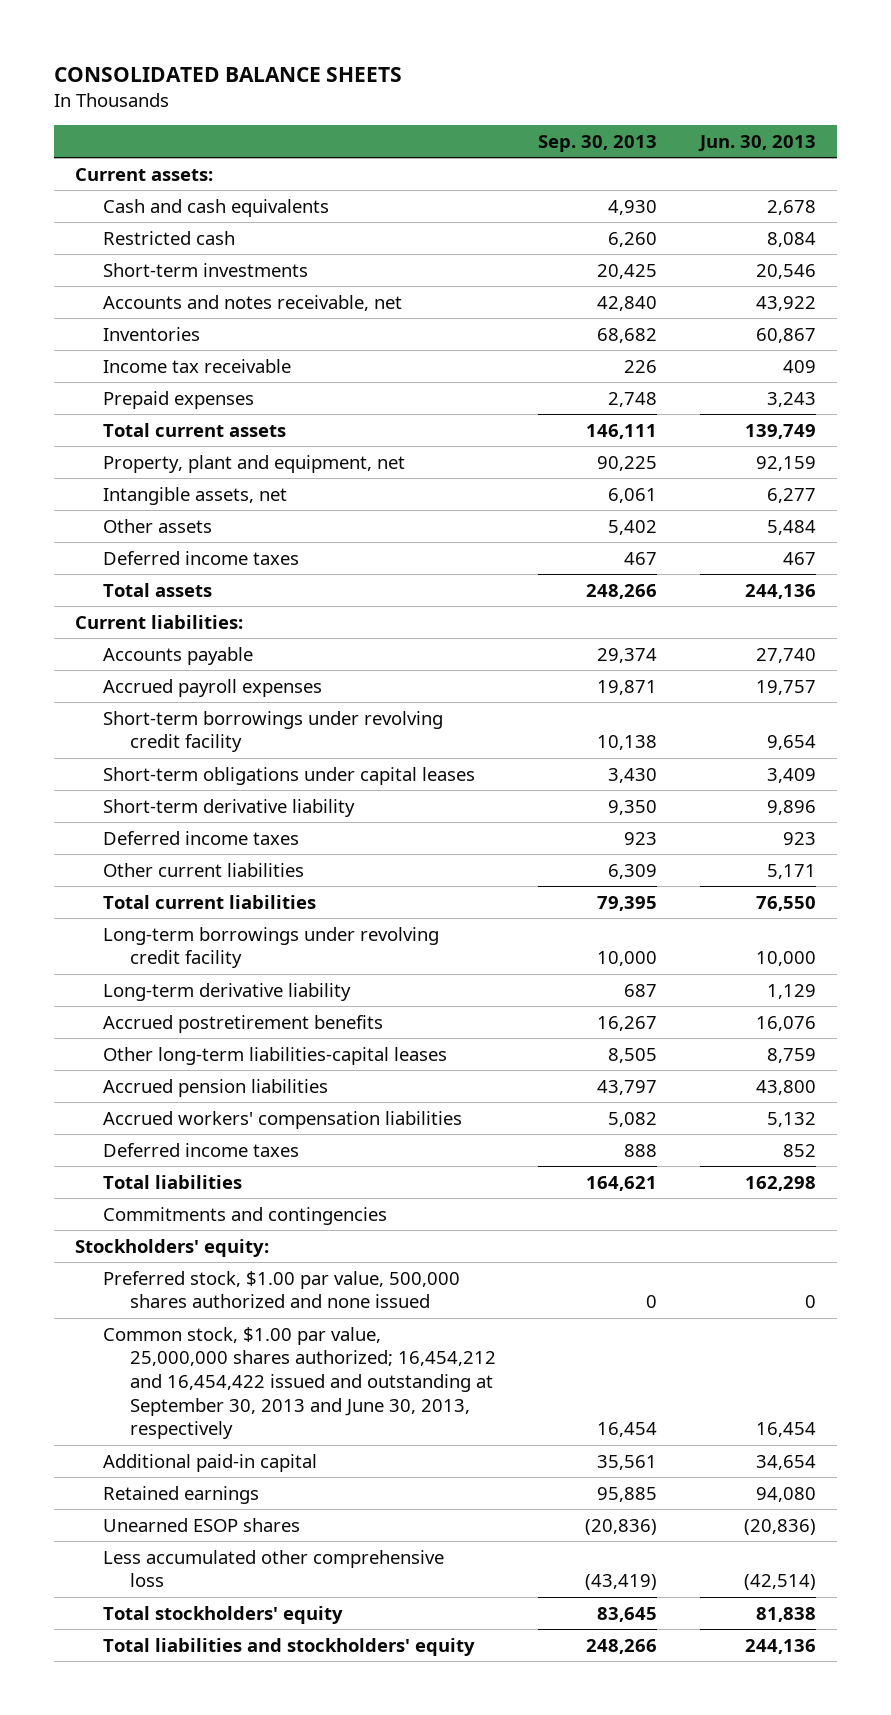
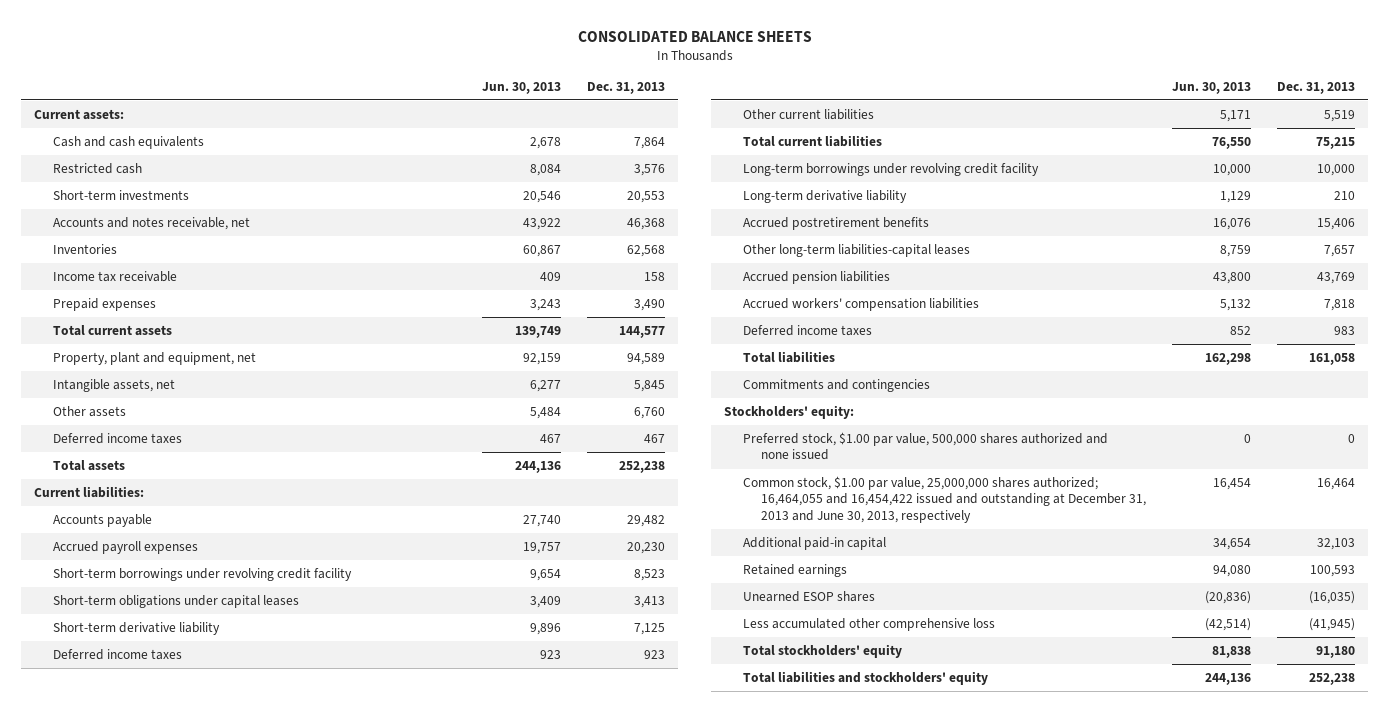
[538,134,658,152] Sep. 30, 2013 -> none
none -> [587,81,666,94] Dec. 31, 2013
[102,1326,497,1440] Common stock, $1.00 par value, 25,000,000 shares authorized; 16,454,212 and 16,454,422 issued and outstanding at September 30, 2013 and June 30, 2013, respectively -> [742,475,1147,524] Common stock, $1.00 par value, 25,000,000 shares authorized; 16,464,055 and 16,454,422 issued and outstanding at December 31, 2013 and June 30, 2013, respectively

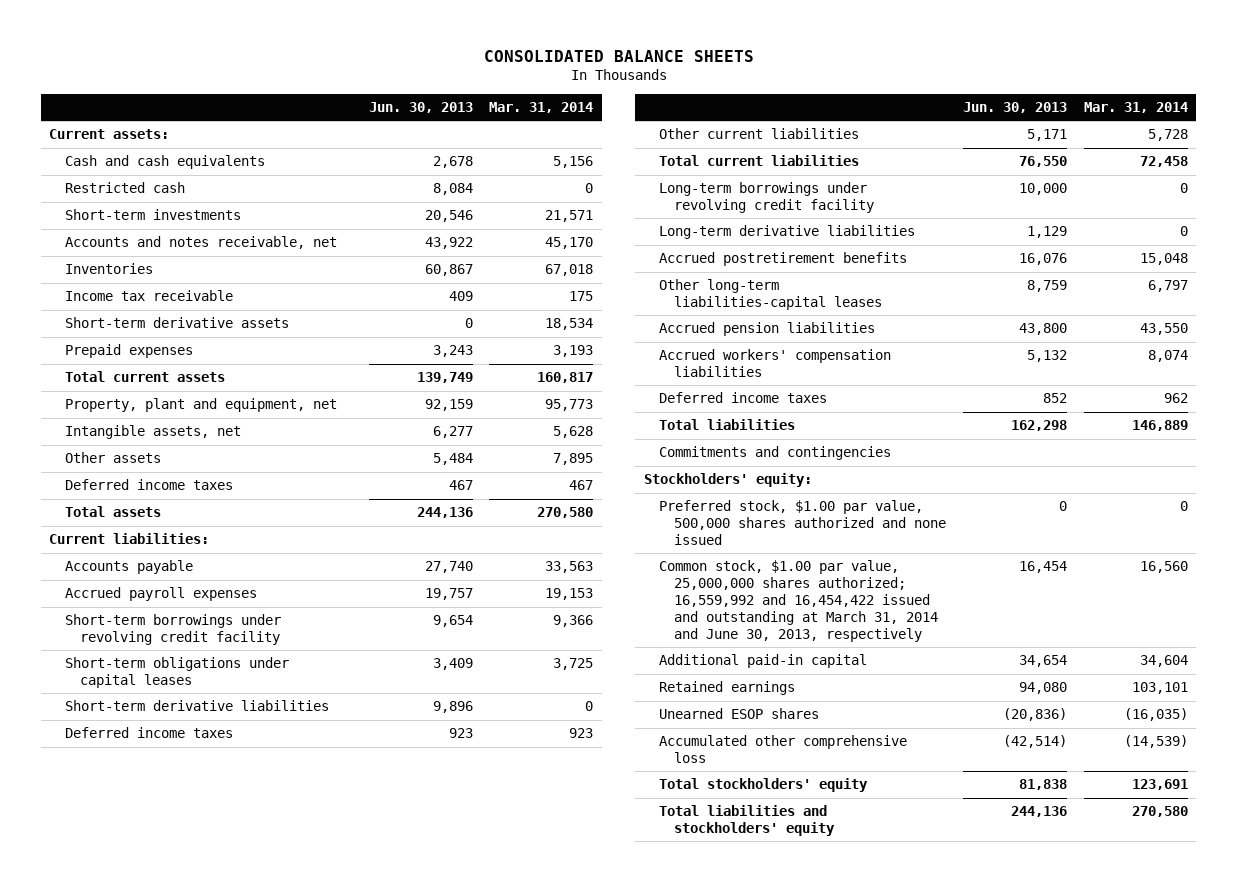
[587,81,666,94] Dec. 31, 2013 -> none
none -> [489,101,594,113] Mar. 31, 2014
none -> [64,317,289,329] Short-term derivative assets
[52,621,220,635] Short-term derivative liability -> [64,700,329,712] Short-term derivative liabilities
[742,189,907,203] Long-term derivative liability -> [659,225,916,240] Long-term derivative liabilities
[742,475,1147,524] Common stock, $1.00 par value, 25,000,000 shares authorized; 16,464,055 and 16,454,422 issued and outstanding at December 31, 2013 and June 30, 2013, respectively -> [659,560,939,642] Common stock, $1.00 par value, 25,000,000 shares authorized; 16,559,992 and 16,454,422 issued and outstanding at March 31, 2014 and June 30, 2013, respectively
[742,617,995,631] Less accumulated other comprehensive loss -> [659,735,908,764] Accumulated other comprehensive loss

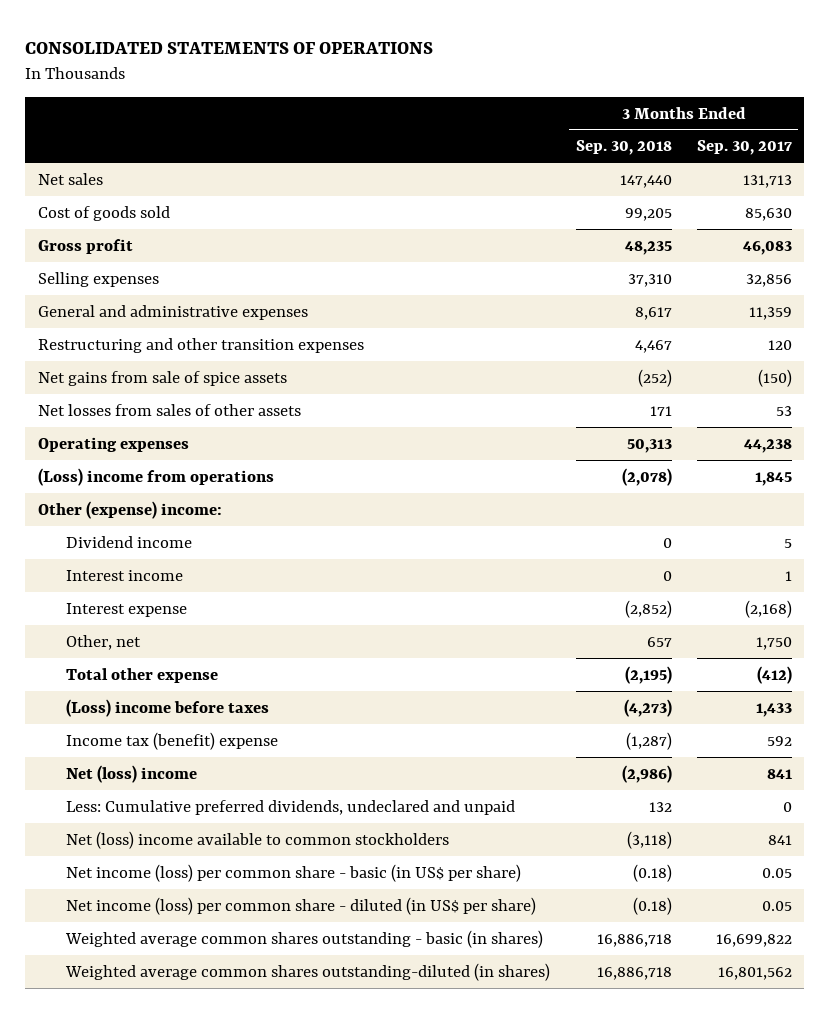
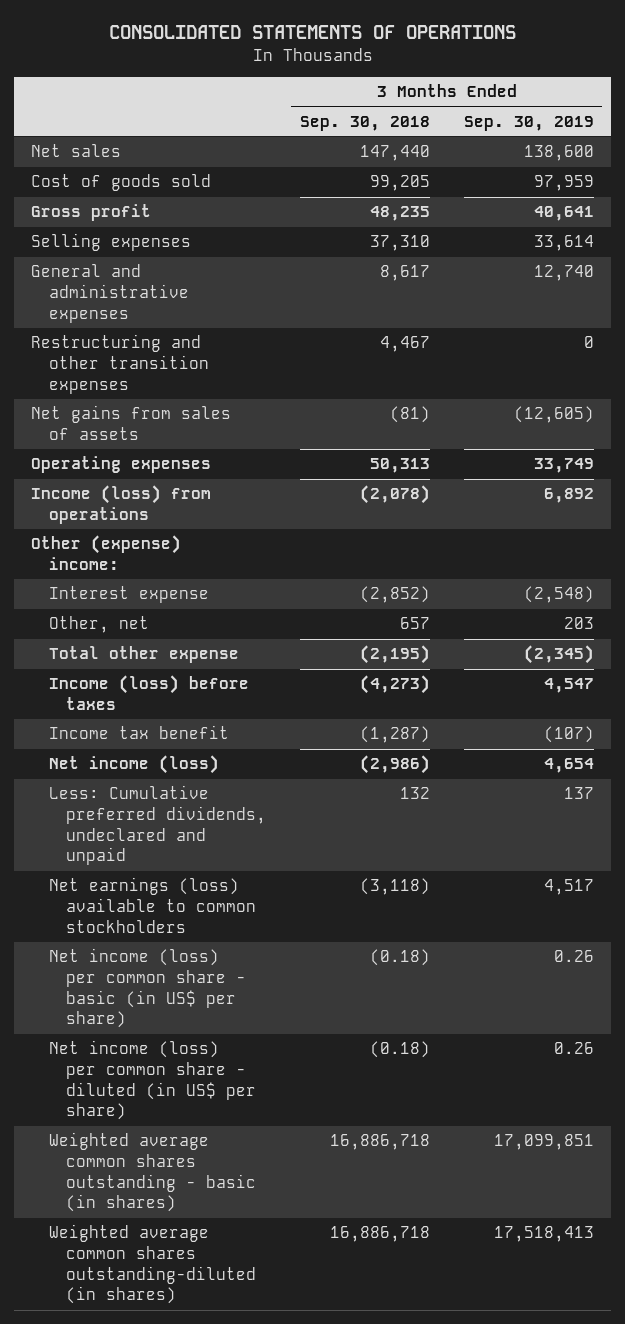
[696,140,792,156] Sep. 30, 2017 -> none
none -> [463,115,594,131] Sep. 30, 2019
[37,370,287,386] Net gains from sale of spice assets -> none
[37,403,301,416] Net losses from sales of other assets -> [31,405,232,441] Net gains from sales of assets
[649,405,672,416] 171 -> [389,406,430,424] (81)
[37,467,274,486] (Loss) income from operations -> [31,485,212,525] Income (loss) from operations
[66,535,193,548] Dividend income -> none
[66,569,184,581] Interest income -> none
[66,698,270,717] (Loss) income before taxes -> [48,675,249,711] Income (loss) before taxes
[66,731,279,750] Income tax (benefit) expense -> [48,725,229,740] Income tax benefit
[66,764,198,783] Net (loss) income -> [48,755,219,775] Net income (loss)
[66,830,450,849] Net (loss) income available to common stockholders -> [48,877,256,933] Net earnings (loss) available to common stockholders

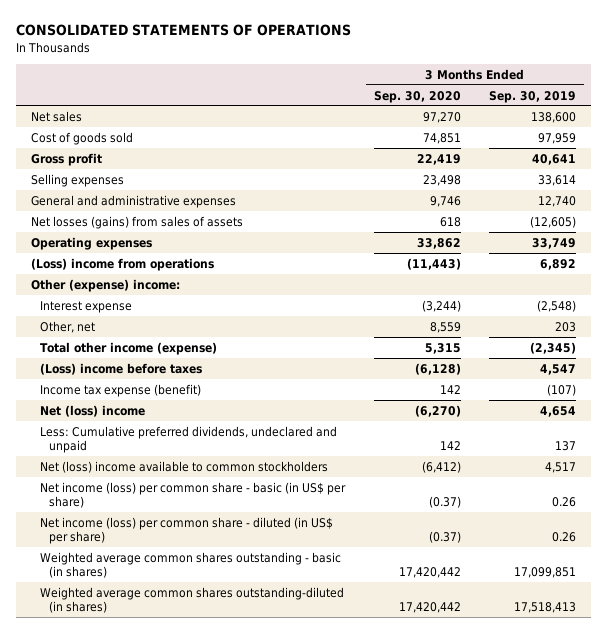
[299,115,430,131] Sep. 30, 2018 -> none
none -> [373,90,461,103] Sep. 30, 2020
[31,334,209,394] Restructuring and other transition expenses -> none
[31,405,232,441] Net gains from sales of assets -> [30,215,243,229] Net losses (gains) from sales of assets
[31,485,212,525] Income (loss) from operations -> [30,257,214,271] (Loss) income from operations
[48,646,239,664] Total other expense -> [39,341,217,355] Total other income (expense)
[48,675,249,711] Income (loss) before taxes -> [39,362,202,375] (Loss) income before taxes
[48,725,229,740] Income tax benefit -> [39,383,201,397] Income tax expense (benefit)
[48,755,219,775] Net income (loss) -> [39,404,145,417] Net (loss) income
[48,877,256,933] Net earnings (loss) available to common stockholders -> [39,460,328,473] Net (loss) income available to common stockholders

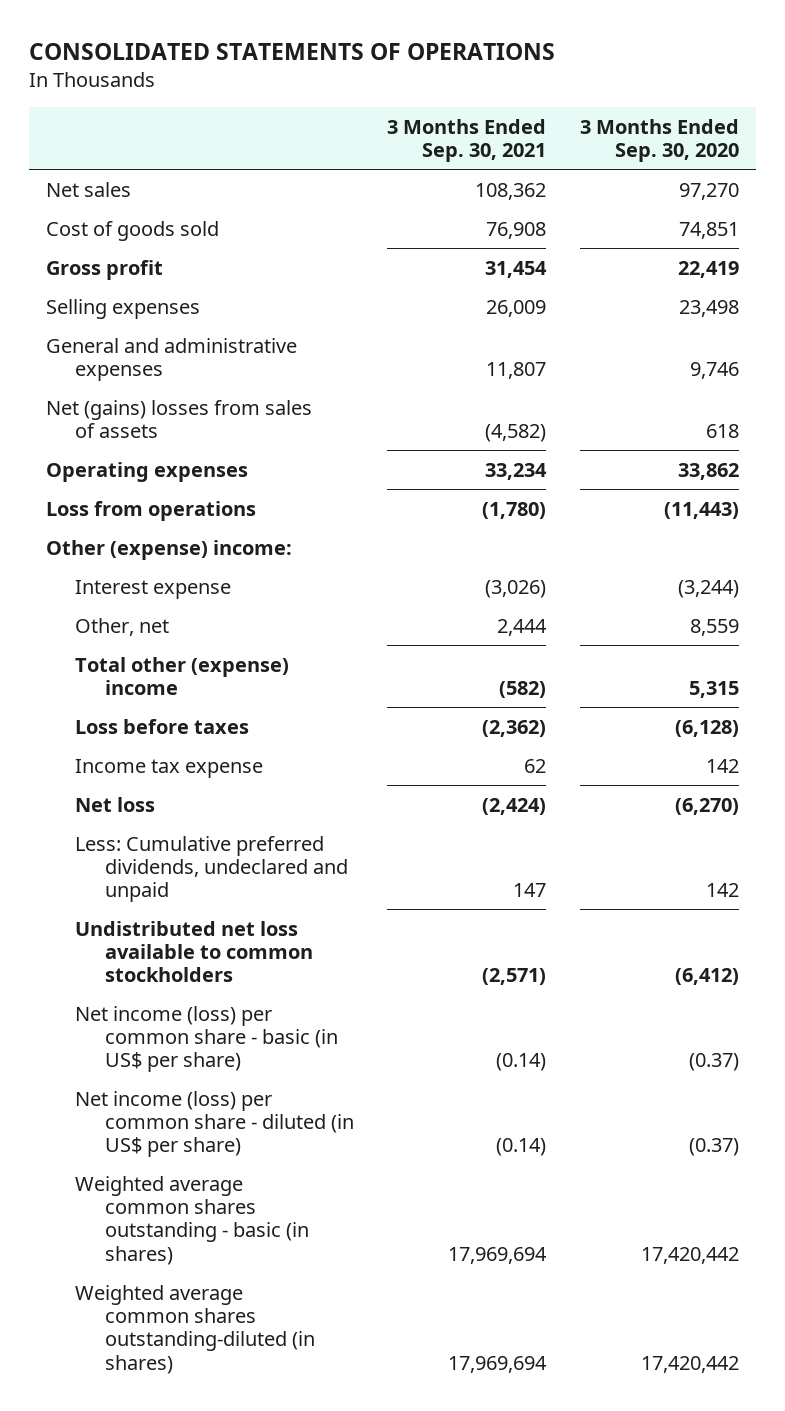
[489,90,577,103] Sep. 30, 2019 -> none
none -> [387,118,547,162] 3 Months Ended Sep. 30, 2021
[30,215,243,229] Net losses (gains) from sales of assets -> [45,399,312,438] Net (gains) losses from sales of assets
[30,257,214,271] (Loss) income from operations -> [45,500,256,521] Loss from operations
[39,341,217,355] Total other income (expense) -> [75,656,290,695] Total other (expense) income
[39,362,202,375] (Loss) income before taxes -> [75,718,250,734] Loss before taxes
[39,383,201,397] Income tax expense (benefit) -> [75,758,264,778] Income tax expense
[39,404,145,417] Net (loss) income -> [75,796,156,812] Net loss
[39,460,328,473] Net (loss) income available to common stockholders -> [75,920,313,983] Undistributed net loss available to common stockholders

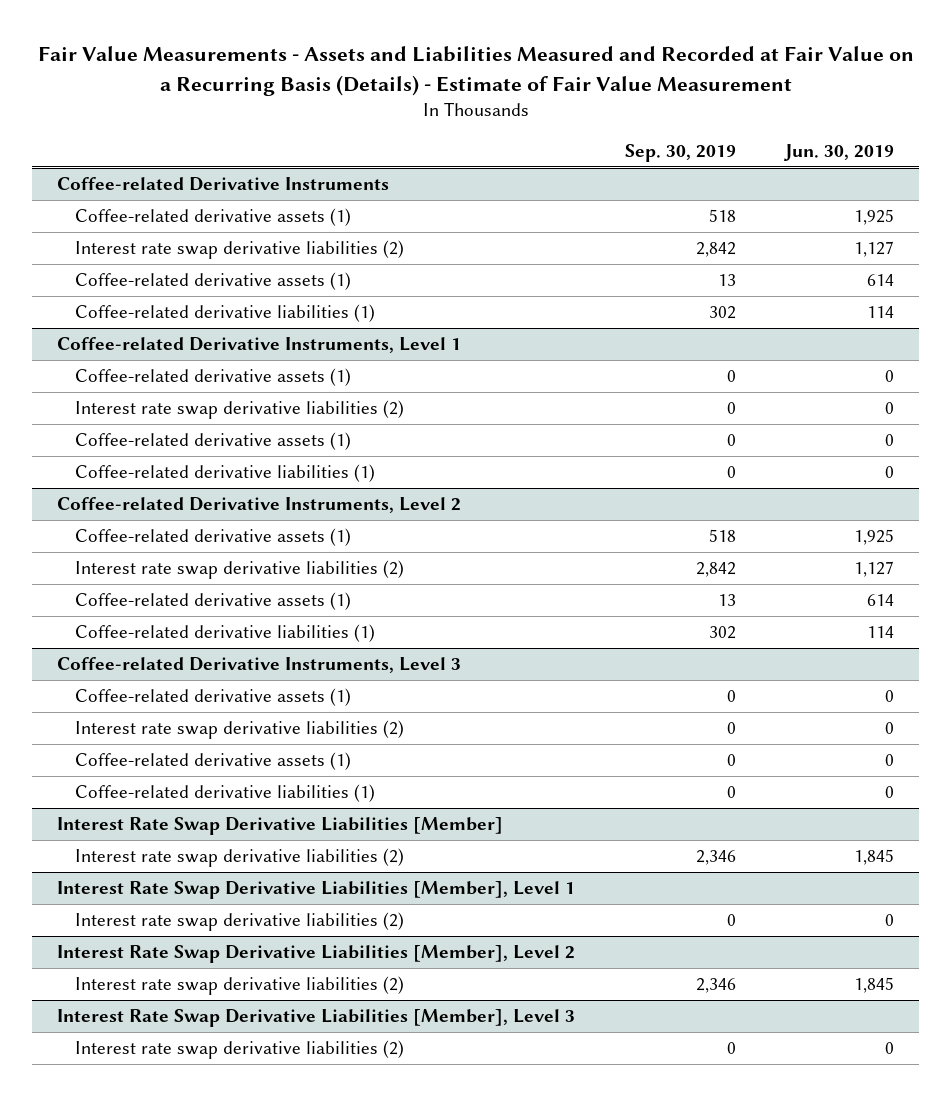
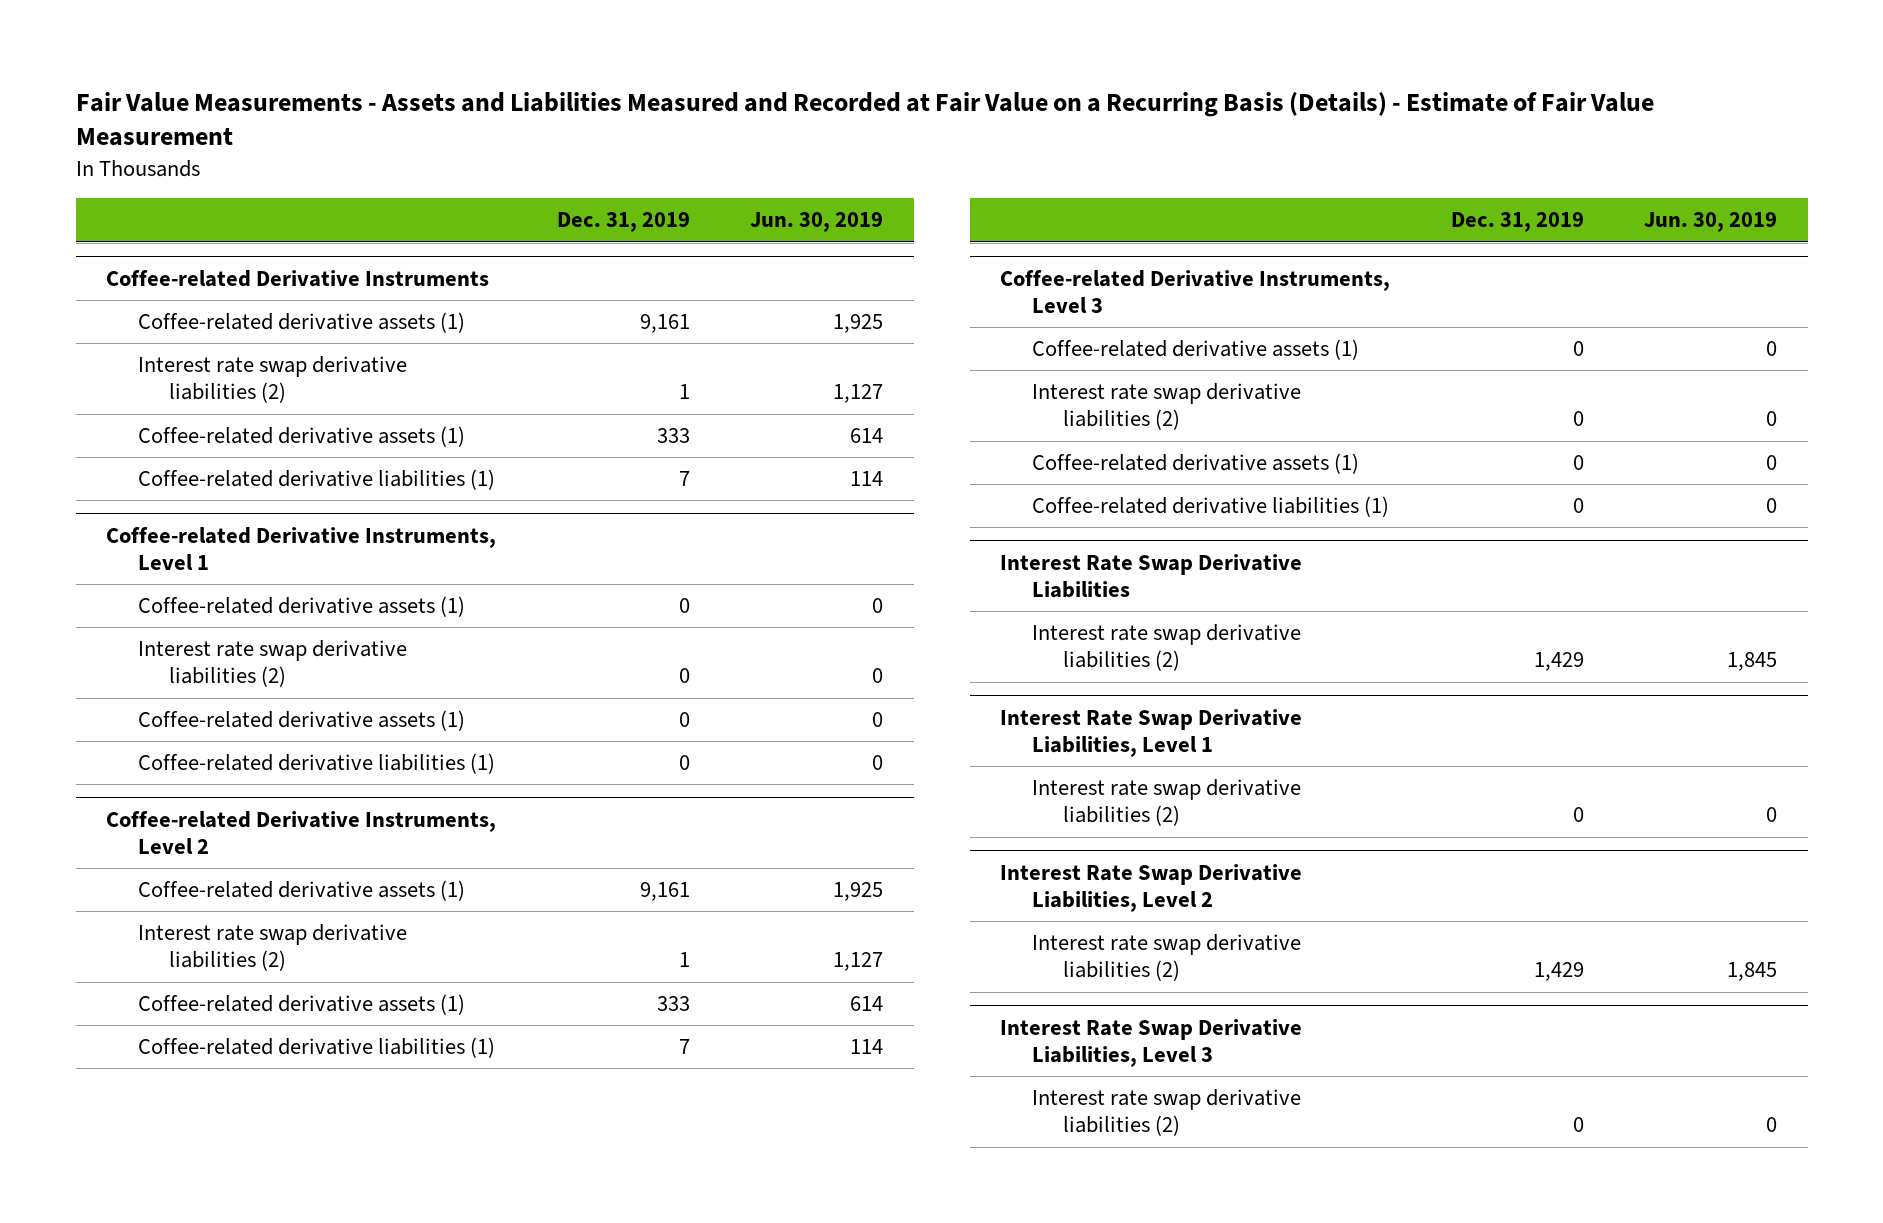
[624,143,736,162] Sep. 30, 2019 -> none
none -> [556,212,690,233] Dec. 31, 2019
[56,817,503,836] Interest Rate Swap Derivative Liabilities [Member] -> [1000,553,1303,598] Interest Rate Swap Derivative Liabilities
[56,881,575,900] Interest Rate Swap Derivative Liabilities [Member], Level 1 -> [1000,708,1303,757] Interest Rate Swap Derivative Liabilities, Level 1
[56,945,575,964] Interest Rate Swap Derivative Liabilities [Member], Level 2 -> [1000,863,1303,912] Interest Rate Swap Derivative Liabilities, Level 2
[56,1009,575,1028] Interest Rate Swap Derivative Liabilities [Member], Level 3 -> [1000,1018,1303,1067] Interest Rate Swap Derivative Liabilities, Level 3

